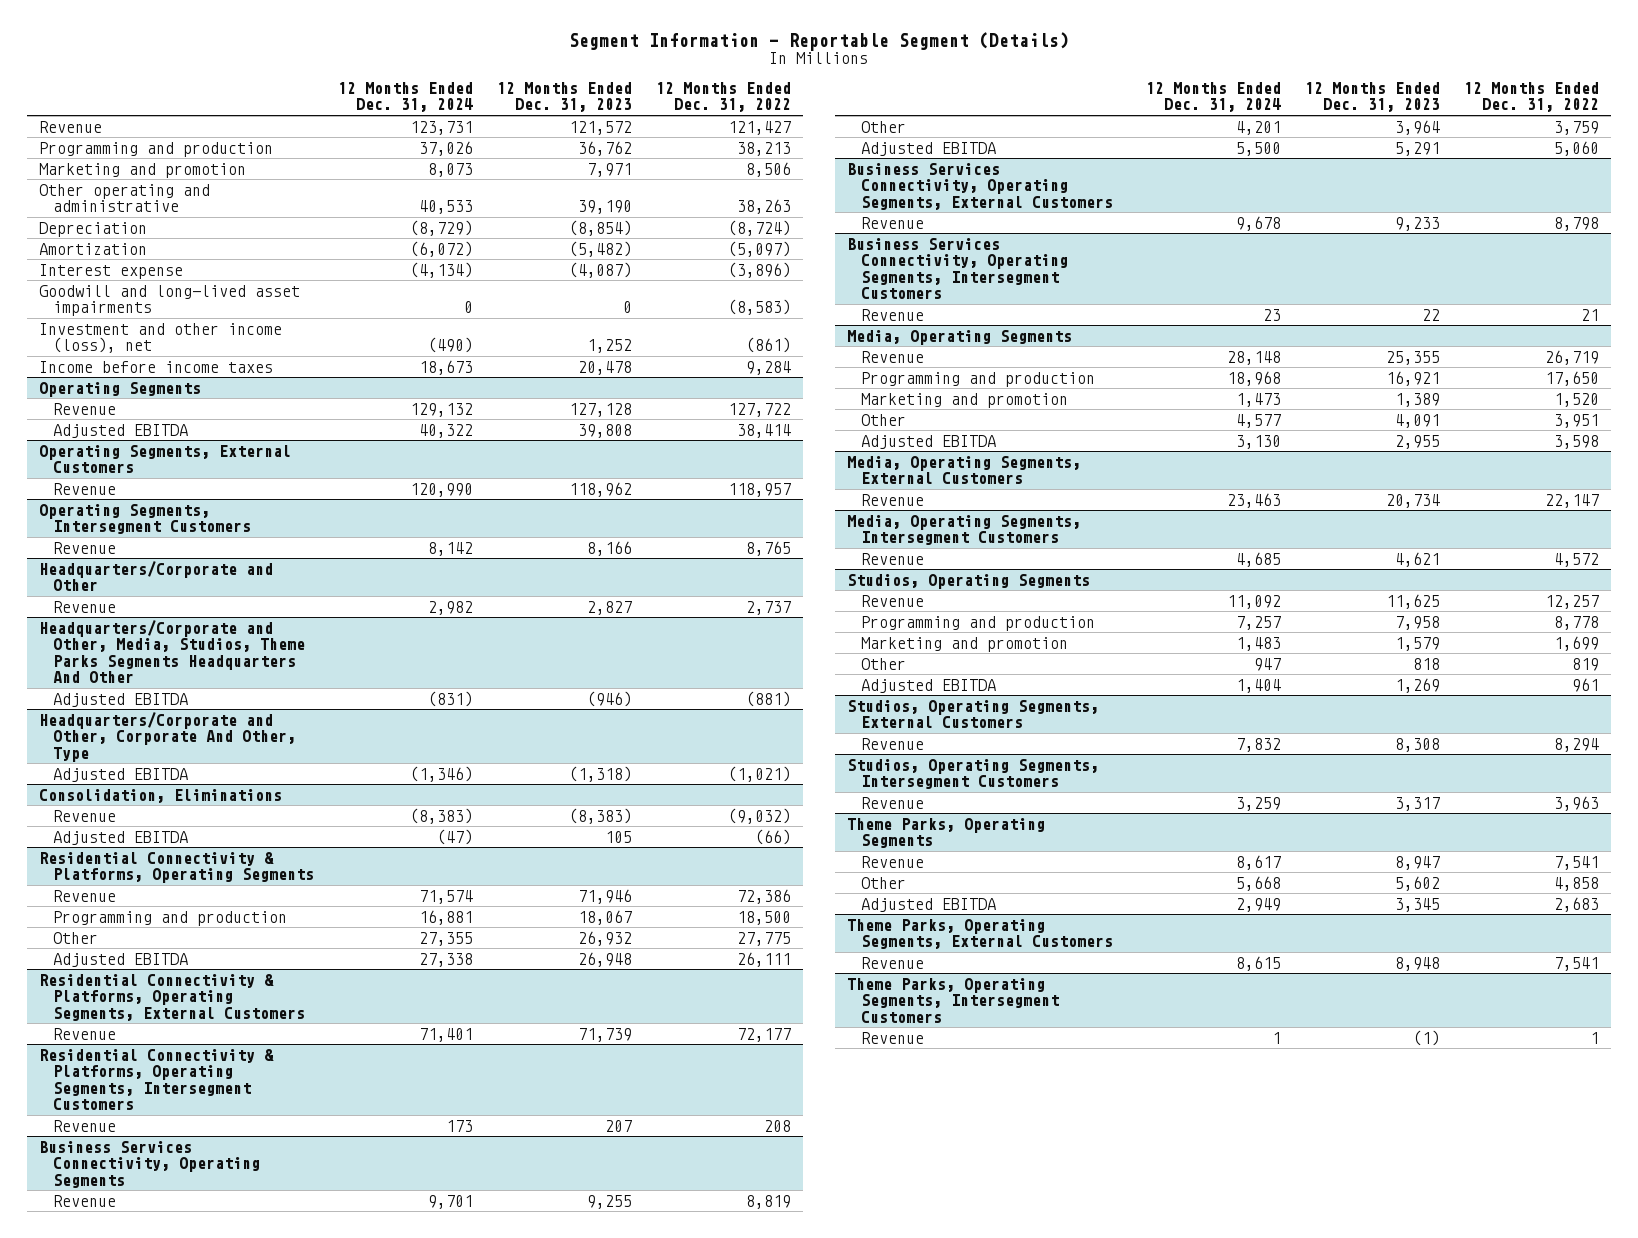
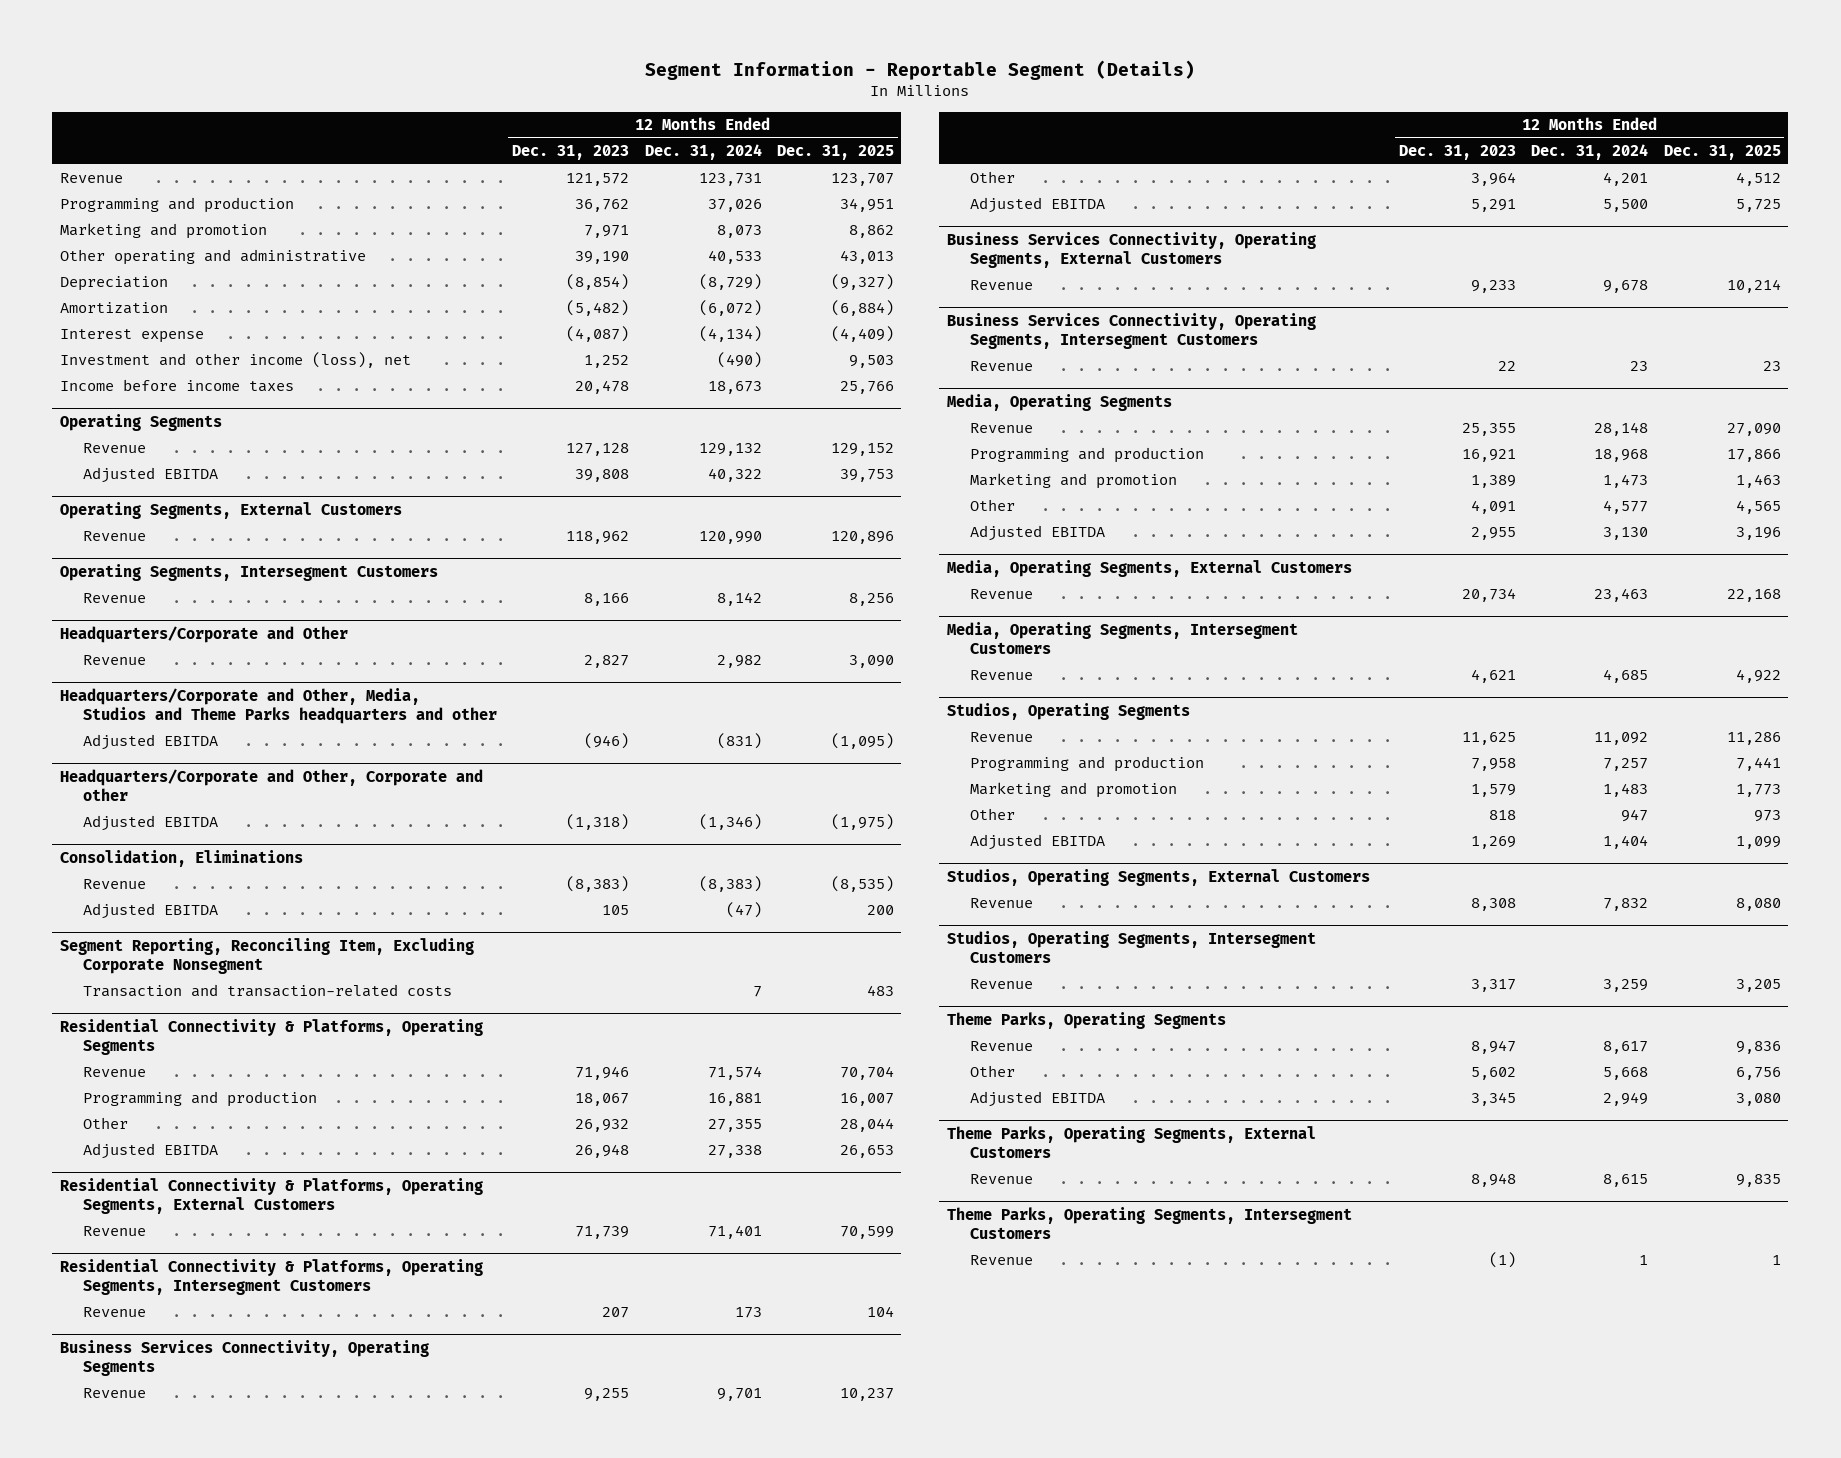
[656,81,792,113] 12 Months Ended Dec. 31, 2022 -> none
none -> [776,145,894,161] Dec. 31, 2025
[39,284,301,317] Goodwill and long-lived asset impairments -> none
[39,619,306,684] Headquarters/Corporate and Other, Media, Studios, Theme Parks Segments Headquarters And Other -> [60,687,498,724] Headquarters/Corporate and Other, Media, Studios and Theme Parks headquarters and other
[39,711,297,762] Headquarters/Corporate and Other, Corporate And Other, Type -> [60,768,484,801] Headquarters/Corporate and Other, Corporate and other
none -> [60,937,475,974] Segment Reporting, Reconciling Item, Excluding Corporate Nonsegment
none -> [83,984,453,998] Transaction and transaction-related costs

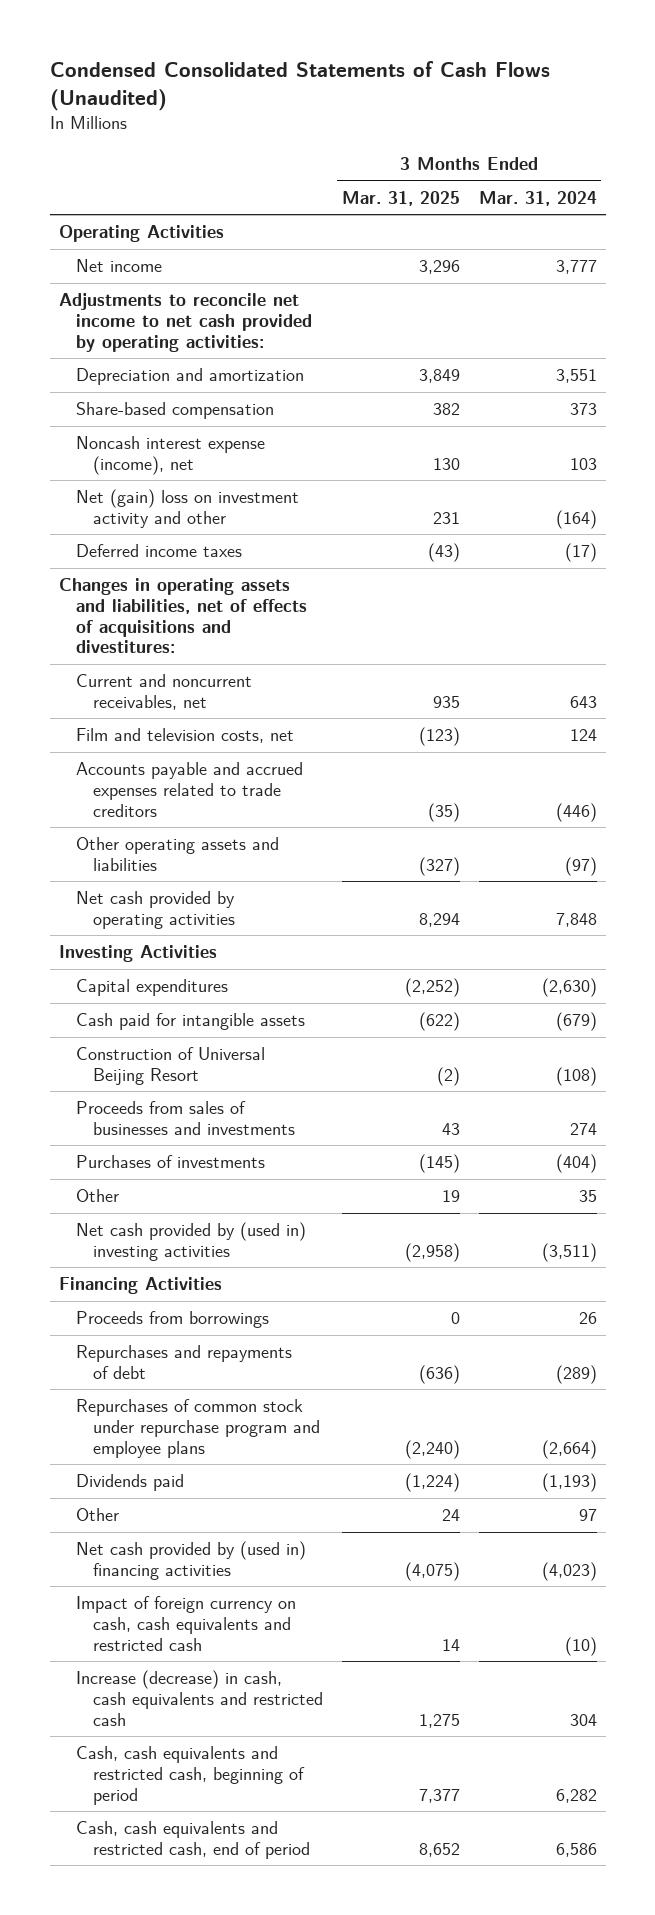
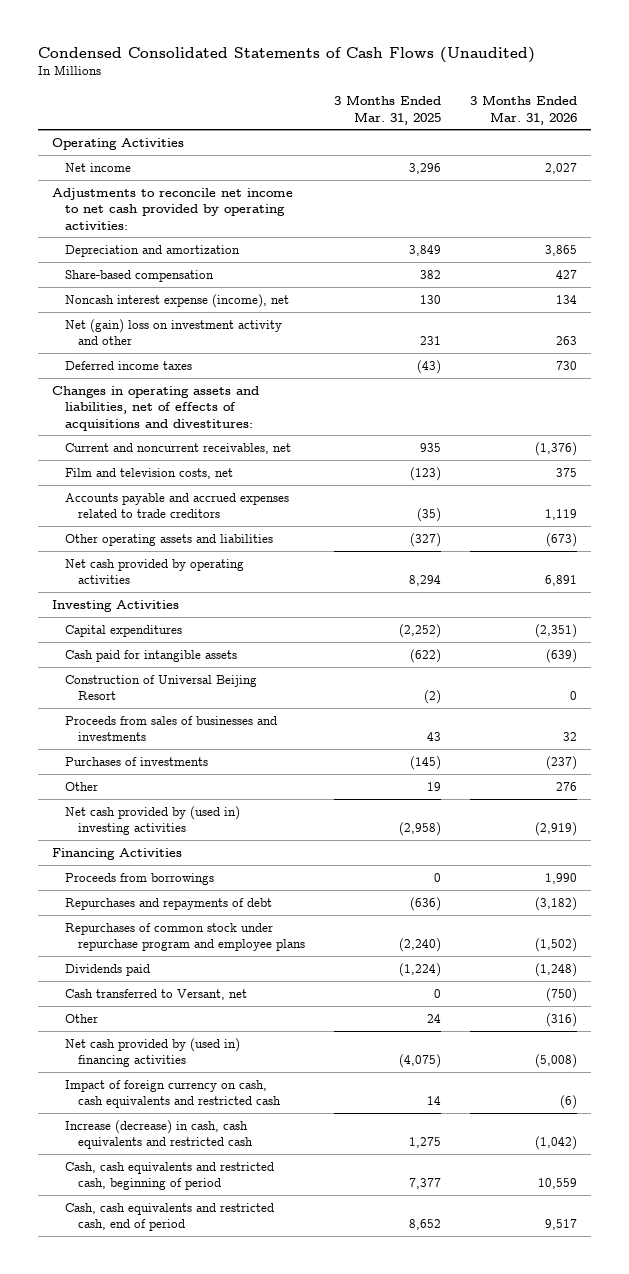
[478,190,597,206] Mar. 31, 2024 -> none
none -> [469,95,577,125] 3 Months Ended Mar. 31, 2026
none -> [65,988,248,1000] Cash transferred to Versant, net

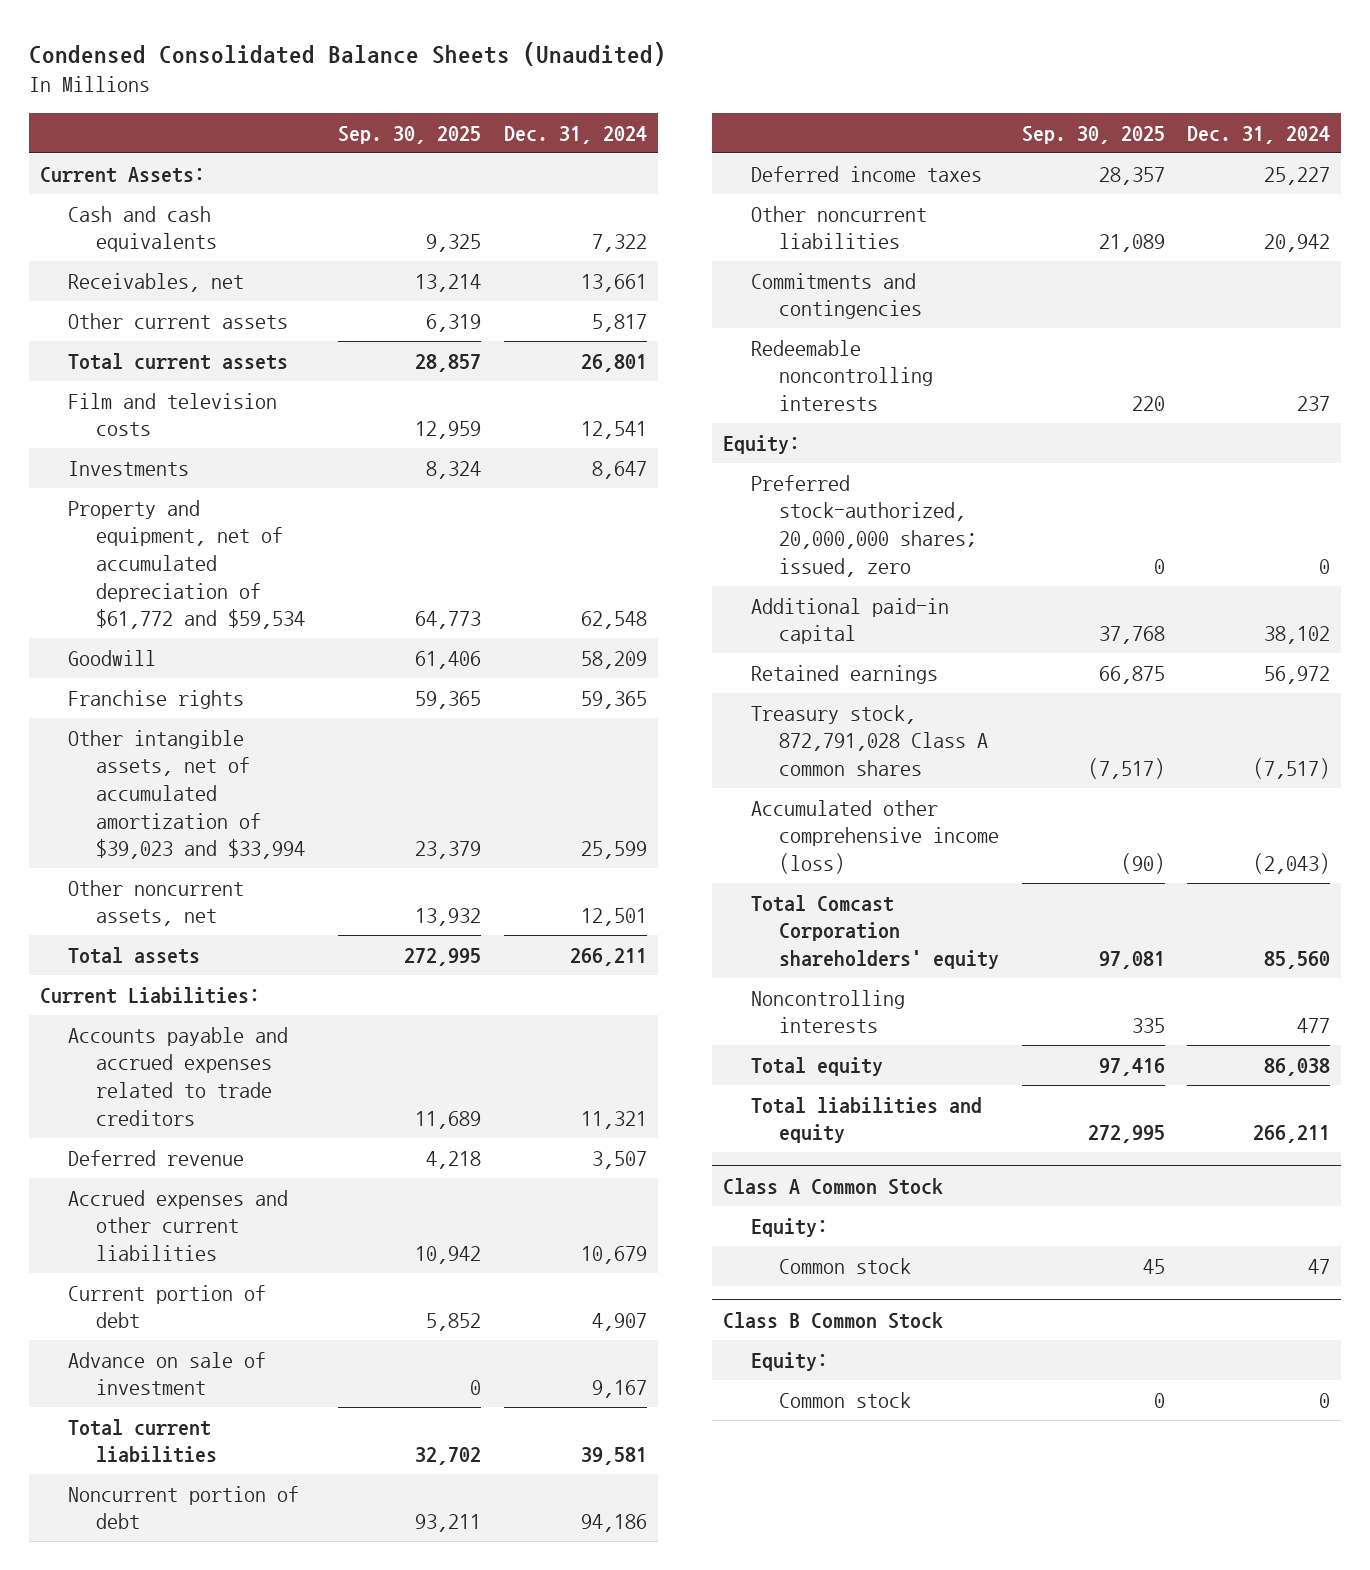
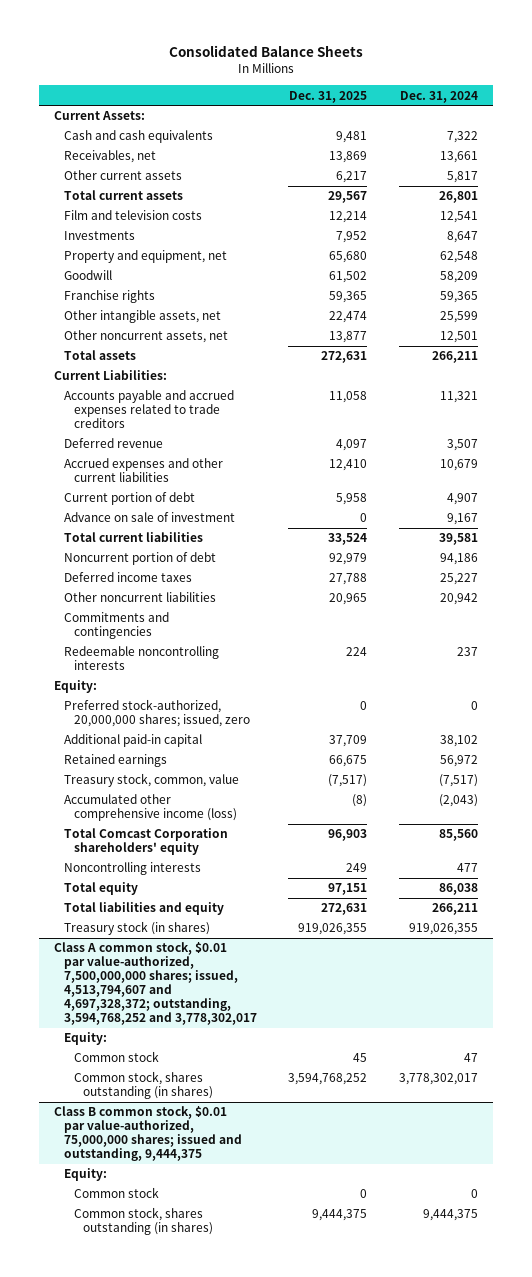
[28,42,666,67] Condensed Consolidated Balance Sheets (Unaudited) -> [169,45,364,58] Consolidated Balance Sheets
[338,125,482,144] Sep. 30, 2025 -> none
none -> [289,90,368,103] Dec. 31, 2025
[67,499,305,630] Property and equipment, net of accumulated depreciation of $61,772 and $59,534 -> [63,250,227,264] Property and equipment, net
[67,729,305,860] Other intangible assets, net of accumulated amortization of $39,023 and $33,994 -> [63,310,221,324] Other intangible assets, net
[751,704,989,777] Treasury stock, 872,791,028 Class A common shares -> [63,773,239,788] Treasury stock, common, value
none -> [63,921,210,936] Treasury stock (in shares)
[723,1177,944,1195] Class A Common Stock -> [54,942,257,1026] Class A common stock, $0.01 par value-authorized, 7,500,000,000 shares; issued, 4,513,794,607 and 4,697,328,372; outstanding, 3,594,768,252 and 3,778,302,017
none -> [73,1071,214,1100] Common stock, shares outstanding (in shares)
[723,1311,944,1329] Class B Common Stock -> [54,1106,242,1162] Class B common stock, $0.01 par value-authorized, 75,000,000 shares; issued and outstanding, 9,444,375
none -> [73,1207,214,1236] Common stock, shares outstanding (in shares)

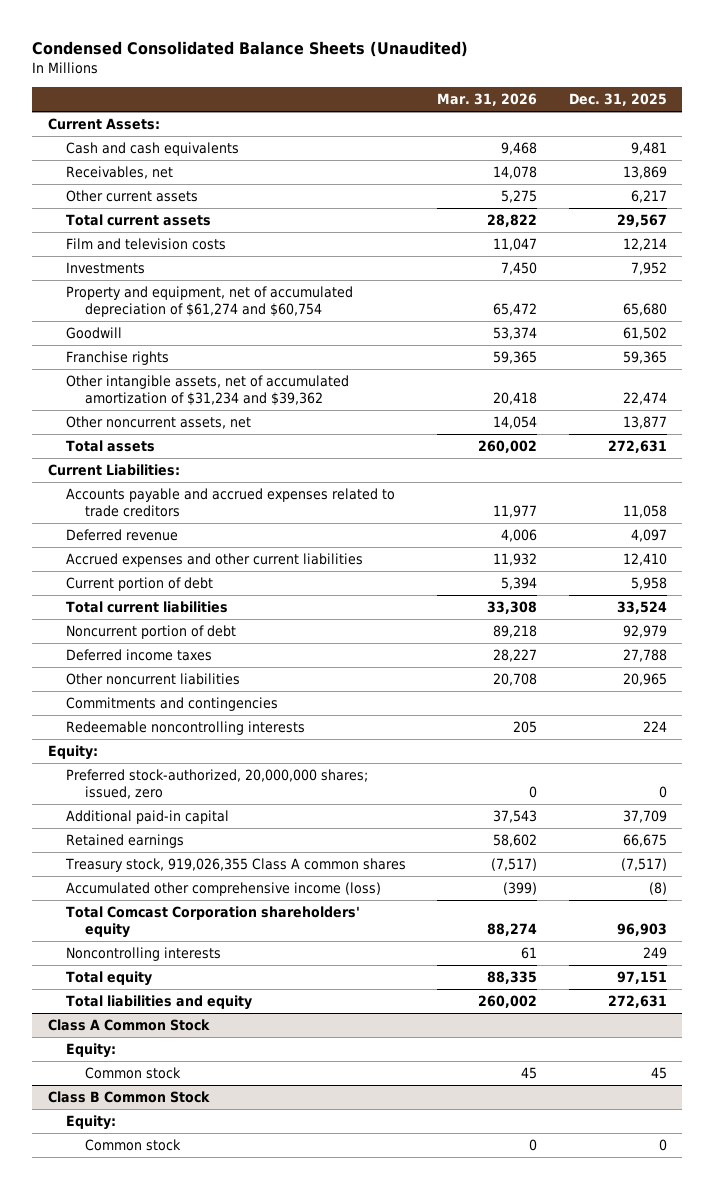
[169,45,364,58] Consolidated Balance Sheets -> [31,40,468,57] Condensed Consolidated Balance Sheets (Unaudited)
[399,90,478,103] Dec. 31, 2024 -> none
none -> [437,93,538,107] Mar. 31, 2026
[63,250,227,264] Property and equipment, net -> [66,286,354,318] Property and equipment, net of accumulated depreciation of $61,274 and $60,754
[63,310,221,324] Other intangible assets, net -> [66,375,350,407] Other intangible assets, net of accumulated amortization of $31,234 and $39,362
[63,512,235,523] Advance on sale of investment -> none
[63,773,239,788] Treasury stock, common, value -> [65,858,407,873] Treasury stock, 919,026,355 Class A common shares
[63,921,210,936] Treasury stock (in shares) -> none
[54,942,257,1026] Class A common stock, $0.01 par value-authorized, 7,500,000,000 shares; issued, 4,513,794,607 and 4,697,328,372; outstanding, 3,594,768,252 and 3,778,302,017 -> [47,1019,210,1032] Class A Common Stock
[73,1071,214,1100] Common stock, shares outstanding (in shares) -> none
[54,1106,242,1162] Class B common stock, $0.01 par value-authorized, 75,000,000 shares; issued and outstanding, 9,444,375 -> [47,1091,210,1104] Class B Common Stock
[73,1207,214,1236] Common stock, shares outstanding (in shares) -> none

